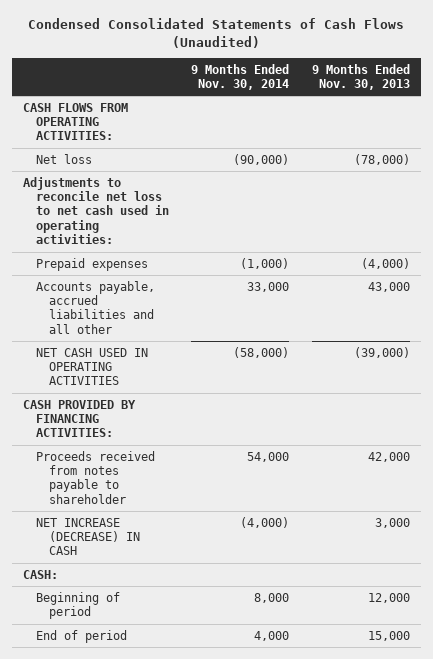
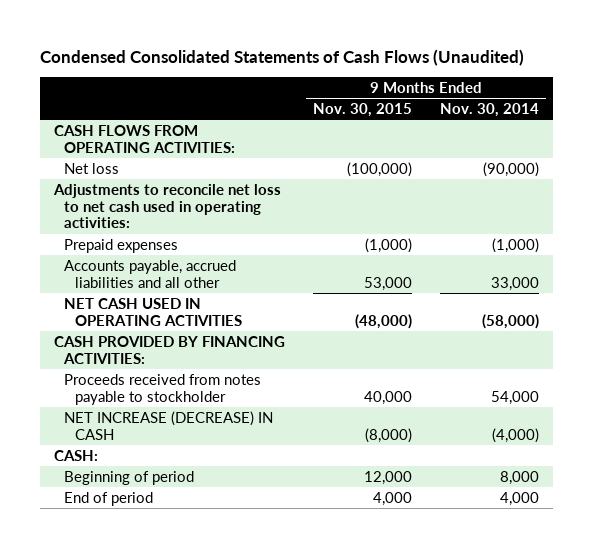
[312,63,411,90] 9 Months Ended Nov. 30, 2013 -> none
none -> [313,102,413,117] Nov. 30, 2015
[35,450,155,504] Proceeds received from notes payable to shareholder -> [64,373,262,405] Proceeds received from notes payable to stockholder

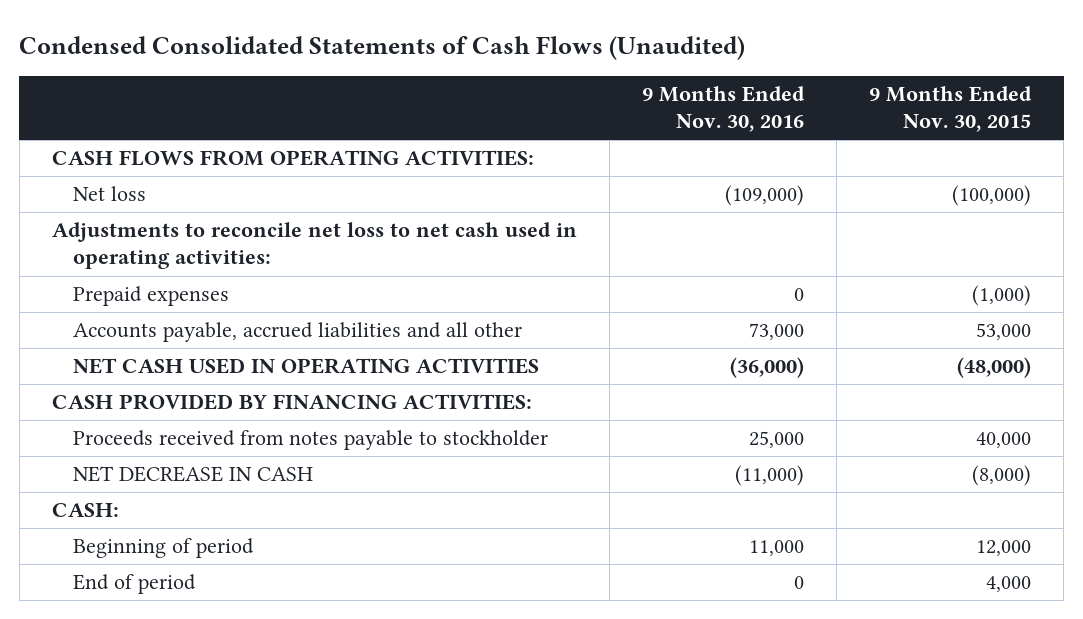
[440,102,540,117] Nov. 30, 2014 -> none
none -> [642,85,806,132] 9 Months Ended Nov. 30, 2016
[64,410,274,440] NET INCREASE (DECREASE) IN CASH -> [73,466,314,483] NET DECREASE IN CASH

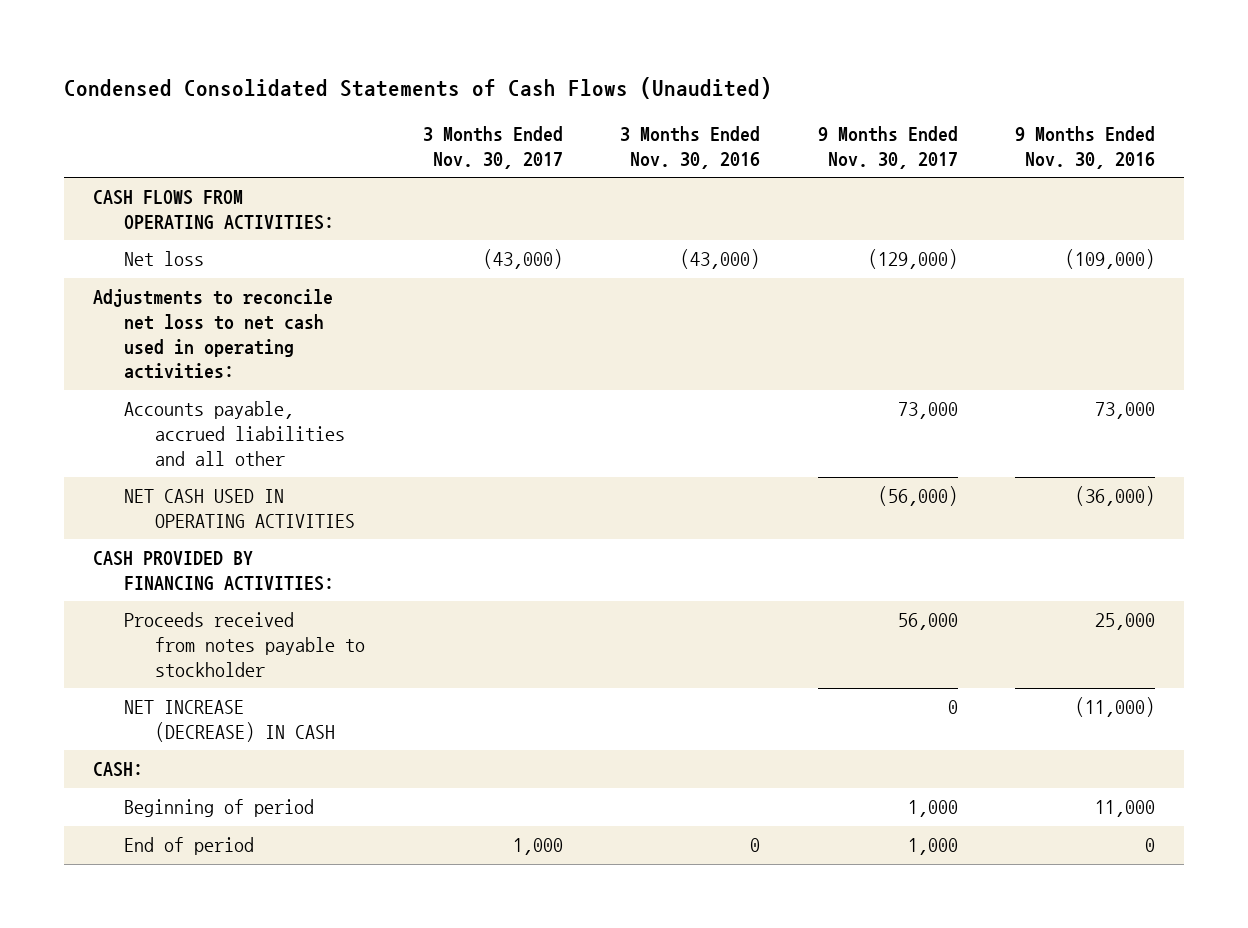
[869,85,1033,132] 9 Months Ended Nov. 30, 2015 -> none
none -> [422,125,563,169] 3 Months Ended Nov. 30, 2017
none -> [620,125,761,169] 3 Months Ended Nov. 30, 2016
none -> [817,125,958,169] 9 Months Ended Nov. 30, 2017
[73,286,230,307] Prepaid expenses -> none
[73,466,314,483] NET DECREASE IN CASH -> [123,700,336,742] NET INCREASE (DECREASE) IN CASH

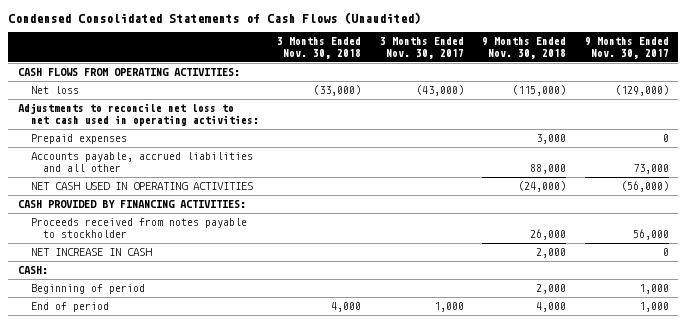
[620,125,761,169] 3 Months Ended Nov. 30, 2016 -> none
[1015,125,1156,169] 9 Months Ended Nov. 30, 2016 -> none
none -> [277,37,362,59] 3 Months Ended Nov. 30, 2018
none -> [482,37,567,59] 9 Months Ended Nov. 30, 2018
none -> [30,134,127,145] Prepaid expenses
[123,700,336,742] NET INCREASE (DECREASE) IN CASH -> [30,248,152,257] NET INCREASE IN CASH

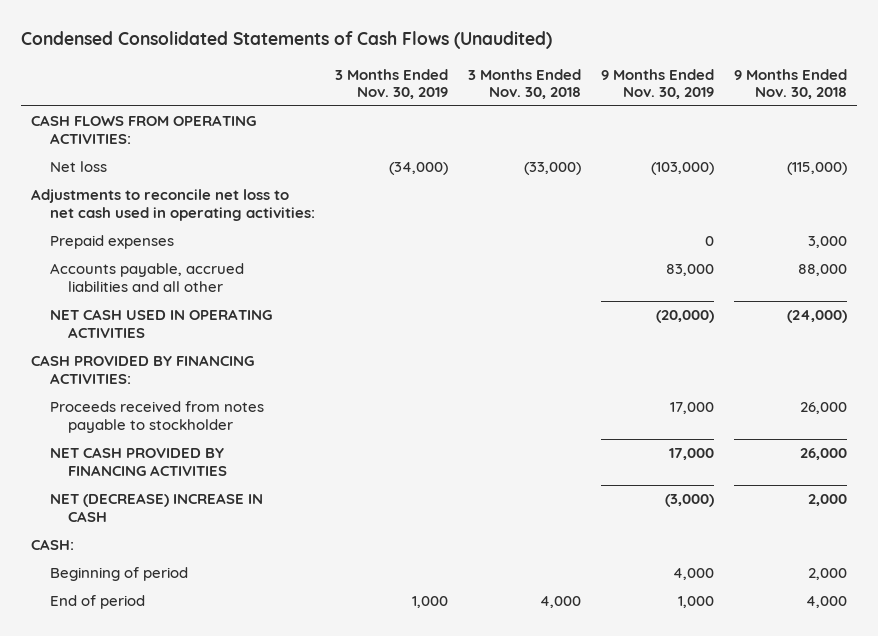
[379,37,464,59] 3 Months Ended Nov. 30, 2017 -> none
[584,37,669,59] 9 Months Ended Nov. 30, 2017 -> none
none -> [334,68,448,100] 3 Months Ended Nov. 30, 2019
none -> [600,68,714,100] 9 Months Ended Nov. 30, 2019
none -> [49,447,227,477] NET CASH PROVIDED BY FINANCING ACTIVITIES
[30,248,152,257] NET INCREASE IN CASH -> [49,493,263,523] NET (DECREASE) INCREASE IN CASH

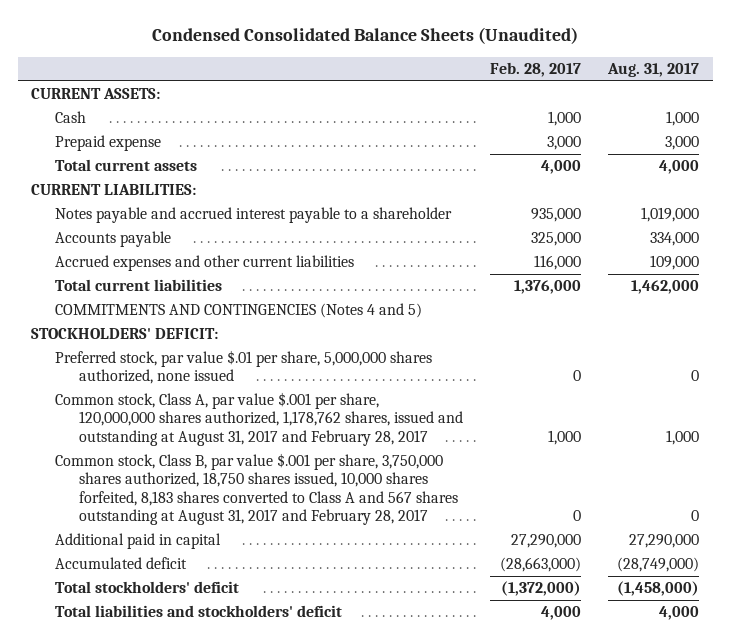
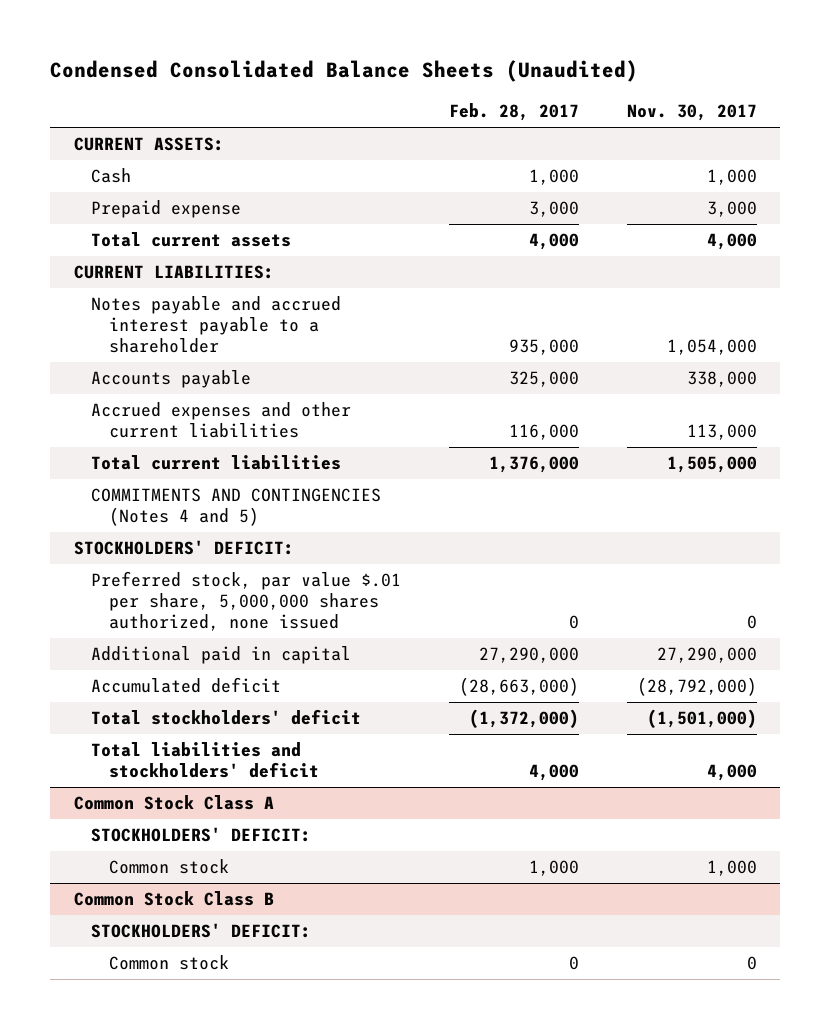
[607,63,700,78] Aug. 31, 2017 -> none
none -> [626,104,757,122] Nov. 30, 2017
[55,392,463,446] Common stock, Class A, par value $.001 per share, 120,000,000 shares authorized, 1,178,762 shares, issued and outstanding at August 31, 2017 and February 28, 2017 -> none
[55,453,458,525] Common stock, Class B, par value $.001 per share, 3,750,000 shares authorized, 18,750 shares issued, 10,000 shares forfeited, 8,183 shares converted to Class A and 567 shares outstanding at August 31, 2017 and February 28, 2017 -> none
none -> [73,795,274,811] Common Stock Class A
none -> [91,827,312,843] STOCKHOLDERS' DEFICIT:
none -> [108,859,229,875] Common stock
none -> [73,891,274,907] Common Stock Class B
none -> [91,923,312,939] STOCKHOLDERS' DEFICIT:
none -> [108,955,229,971] Common stock

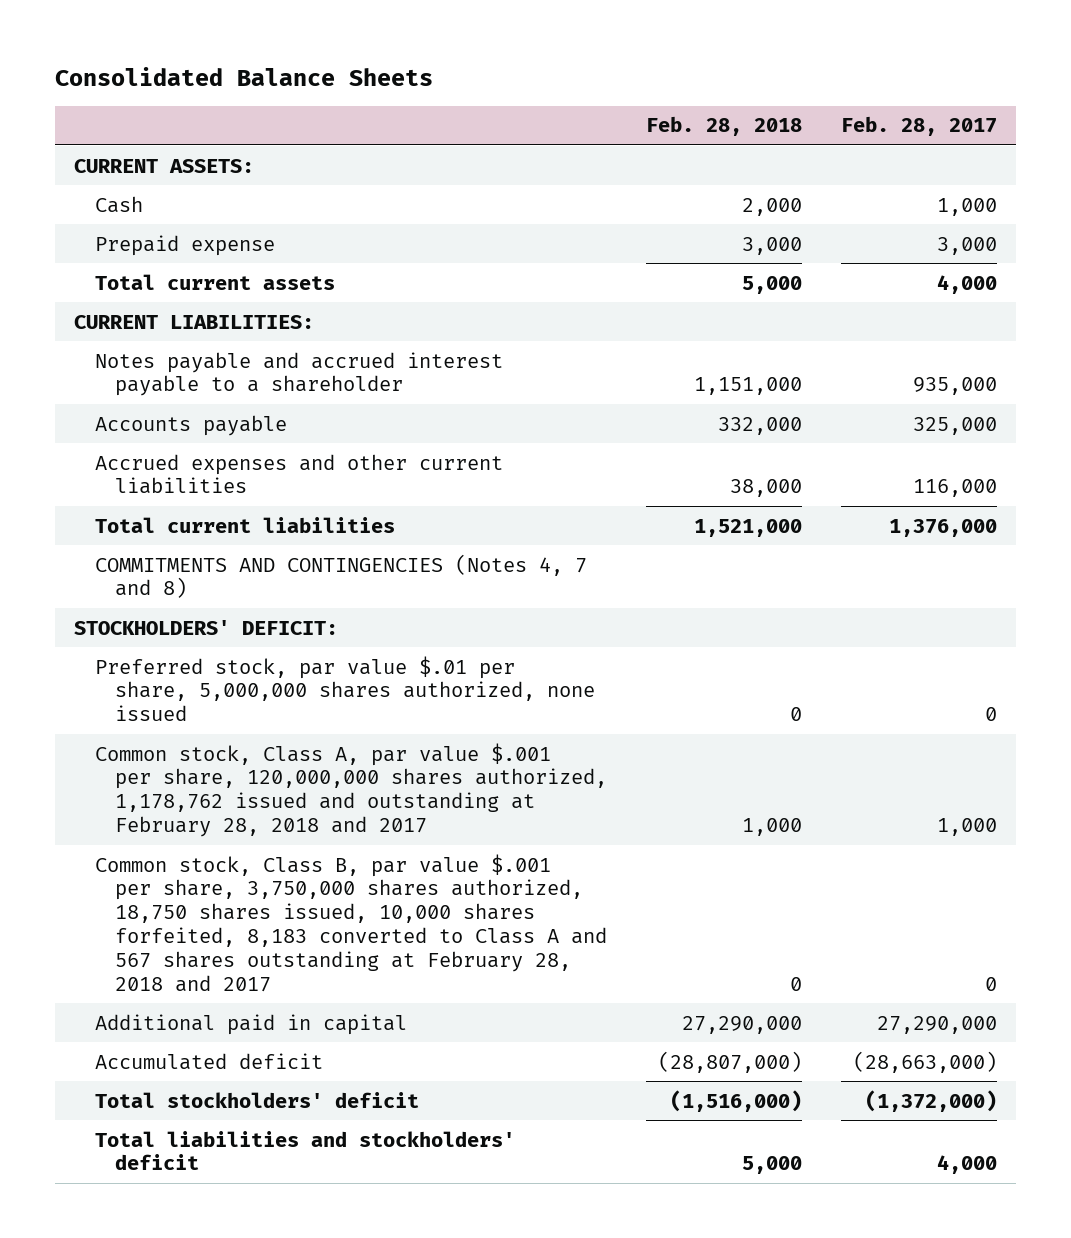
[49,60,638,83] Condensed Consolidated Balance Sheets (Unaudited) -> [54,66,433,86] Consolidated Balance Sheets
[626,104,757,122] Nov. 30, 2017 -> none
none -> [646,116,803,137] Feb. 28, 2018
[91,488,382,527] COMMITMENTS AND CONTINGENCIES (Notes 4 and 5) -> [94,553,587,599] COMMITMENTS AND CONTINGENCIES (Notes 4, 7 and 8)
none -> [94,742,608,838] Common stock, Class A, par value $.001 per share, 120,000,000 shares authorized, 1,178,762 issued and outstanding at February 28, 2018 and 2017
none -> [94,853,608,992] Common stock, Class B, par value $.001 per share, 3,750,000 shares authorized, 18,750 shares issued, 10,000 shares forfeited, 8,183 converted to Class A and 567 shares outstanding at February 28, 2018 and 2017
[73,795,274,811] Common Stock Class A -> none
[91,827,312,843] STOCKHOLDERS' DEFICIT: -> none
[108,859,229,875] Common stock -> none
[73,891,274,907] Common Stock Class B -> none
[91,923,312,939] STOCKHOLDERS' DEFICIT: -> none
[108,955,229,971] Common stock -> none

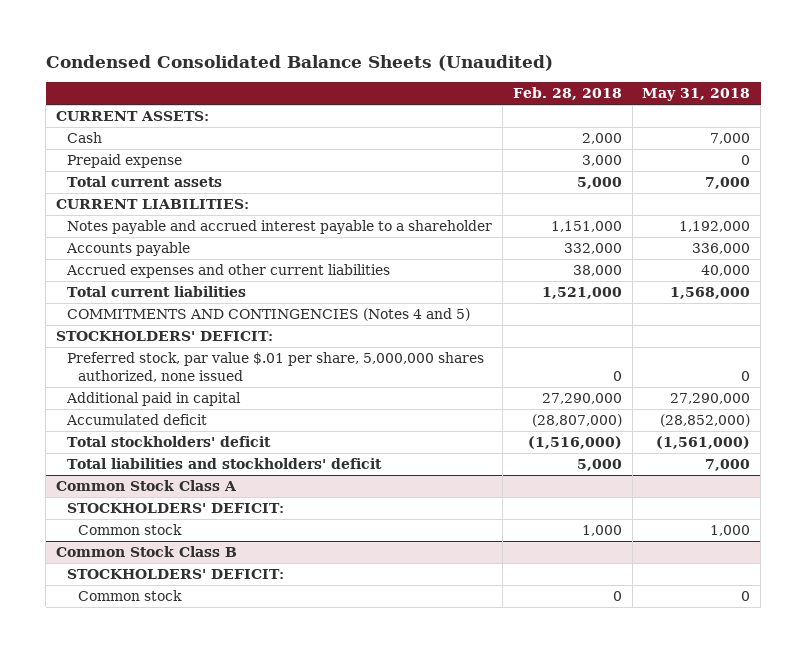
[54,66,433,86] Consolidated Balance Sheets -> [45,54,553,71] Condensed Consolidated Balance Sheets (Unaudited)
[841,116,998,137] Feb. 28, 2017 -> none
none -> [642,88,751,102] May 31, 2018
[94,553,587,599] COMMITMENTS AND CONTINGENCIES (Notes 4, 7 and 8) -> [66,308,470,322] COMMITMENTS AND CONTINGENCIES (Notes 4 and 5)
[94,742,608,838] Common stock, Class A, par value $.001 per share, 120,000,000 shares authorized, 1,178,762 issued and outstanding at February 28, 2018 and 2017 -> none
[94,853,608,992] Common stock, Class B, par value $.001 per share, 3,750,000 shares authorized, 18,750 shares issued, 10,000 shares forfeited, 8,183 converted to Class A and 567 shares outstanding at February 28, 2018 and 2017 -> none
none -> [56,480,238,492] Common Stock Class A
none -> [66,503,284,514] STOCKHOLDERS' DEFICIT:
none -> [77,524,182,536] Common stock
none -> [56,546,238,558] Common Stock Class B
none -> [66,569,284,580] STOCKHOLDERS' DEFICIT:
none -> [77,590,182,602] Common stock

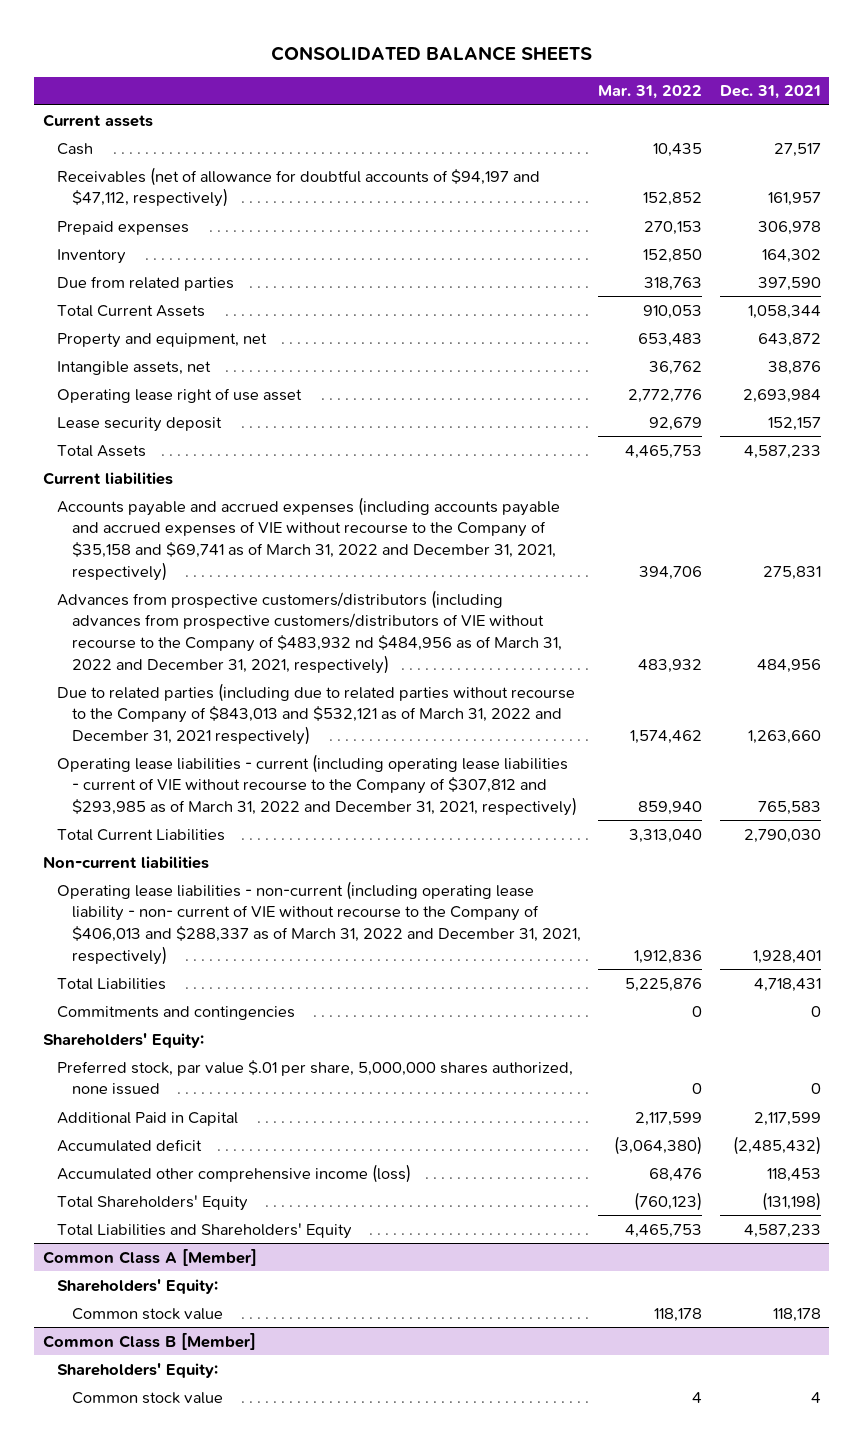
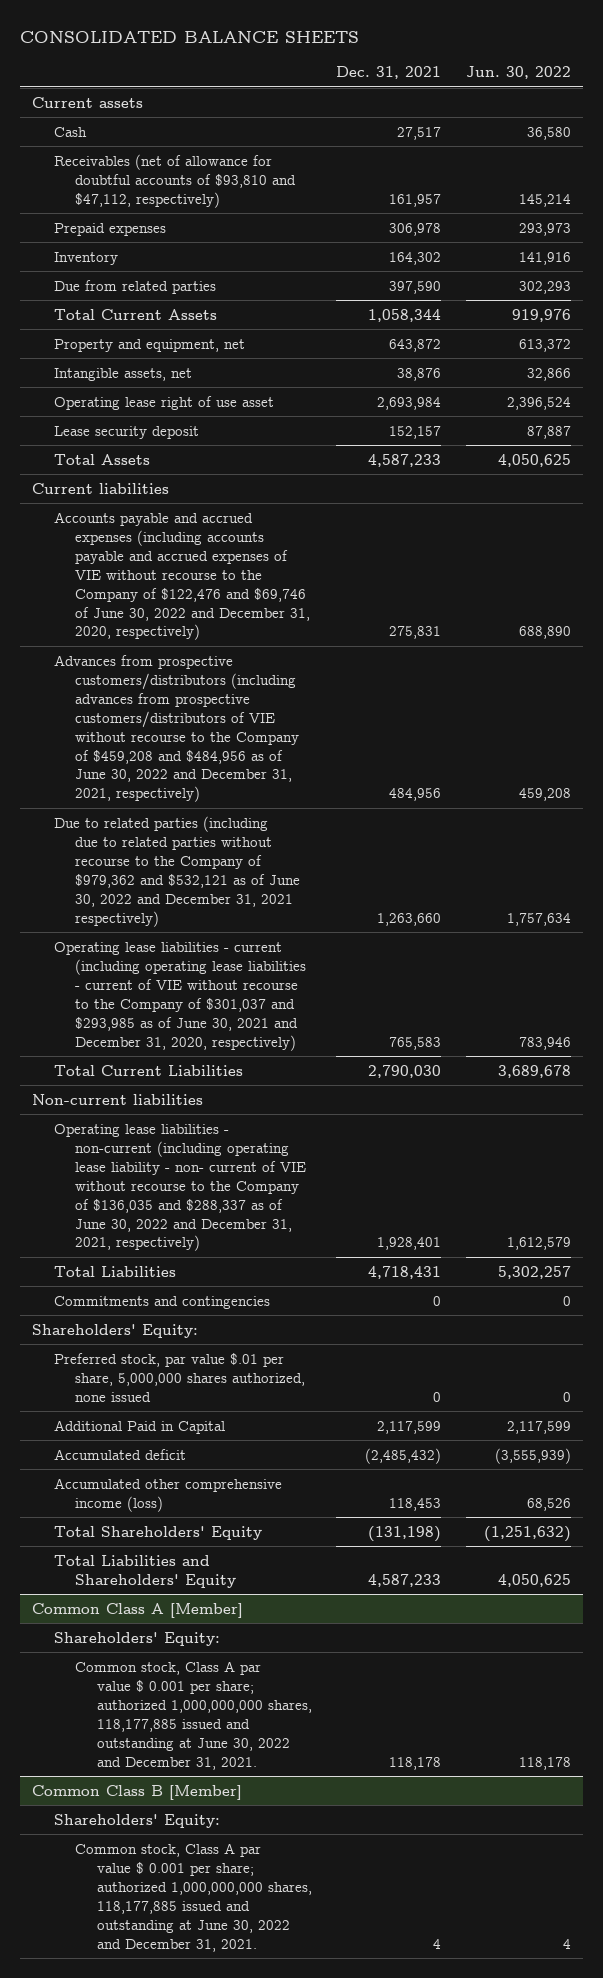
[598,85,703,100] Mar. 31, 2022 -> none
none -> [465,66,571,80] Jun. 30, 2022
[57,166,541,208] Receivables (net of allowance for doubtful accounts of $94,197 and $47,112, respectively) -> [53,153,297,208] Receivables (net of allowance for doubtful accounts of $93,810 and $47,112, respectively)
[57,496,561,581] Accounts payable and accrued expenses (including accounts payable and accrued expenses of VIE without recourse to the Company of $35,158 and $69,741 as of March 31, 2022 and December 31, 2021, respectively) -> [53,511,311,641] Accounts payable and accrued expenses (including accounts payable and accrued expenses of VIE without recourse to the Company of $122,476 and $69,746 of June 30, 2022 and December 31, 2020, respectively)
[57,589,562,674] Advances from prospective customers/distributors (including advances from prospective customers/distributors of VIE without recourse to the Company of $483,932 nd $484,956 as of March 31, 2022 and December 31, 2021, respectively) -> [53,654,300,803] Advances from prospective customers/distributors (including advances from prospective customers/distributors of VIE without recourse to the Company of $459,208 and $484,956 as of June 30, 2022 and December 31, 2021, respectively)
[57,682,576,745] Due to related parties (including due to related parties without recourse to the Company of $843,013 and $532,121 as of March 31, 2022 and December 31, 2021 respectively) -> [53,815,301,927] Due to related parties (including due to related parties without recourse to the Company of $979,362 and $532,121 as of June 30, 2022 and December 31, 2021 respectively)
[57,753,577,816] Operating lease liabilities - current (including operating lease liabilities - current of VIE without recourse to the Company of $307,812 and $293,985 as of March 31, 2022 and December 31, 2021, respectively) -> [53,941,307,1051] Operating lease liabilities - current (including operating lease liabilities - current of VIE without recourse to the Company of $301,037 and $293,985 as of June 30, 2021 and December 31, 2020, respectively)
[57,880,581,965] Operating lease liabilities - non-current (including operating lease liability - non- current of VIE without recourse to the Company of $406,013 and $288,337 as of March 31, 2022 and December 31, 2021, respectively) -> [53,1123,307,1252] Operating lease liabilities - non-current (including operating lease liability - non- current of VIE without recourse to the Company of $136,035 and $288,337 as of June 30, 2022 and December 31, 2021, respectively)
[71,1307,223,1320] Common stock value -> [75,1660,312,1770] Common stock, Class A par value $ 0.001 per share; authorized 1,000,000,000 shares, 118,177,885 issued and outstanding at June 30, 2022 and December 31, 2021.
[71,1391,223,1404] Common stock value -> [75,1842,312,1952] Common stock, Class A par value $ 0.001 per share; authorized 1,000,000,000 shares, 118,177,885 issued and outstanding at June 30, 2022 and December 31, 2021.

